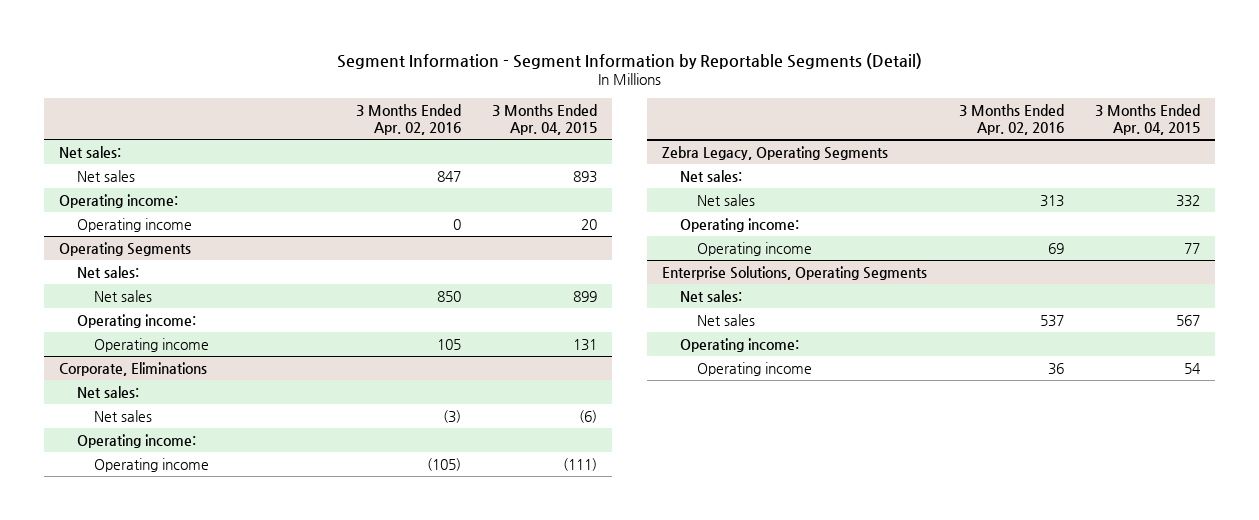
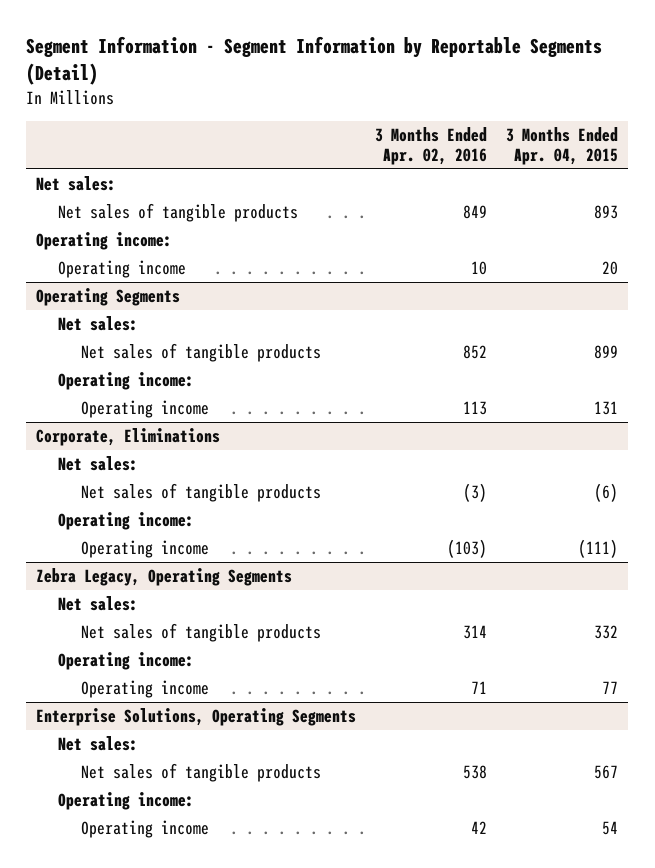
[76,169,135,182] Net sales -> [58,203,299,223] Net sales of tangible products
[436,170,461,182] 847 -> [463,205,488,220] 849
[452,218,461,230] 0 -> [471,261,488,276] 10
[93,289,152,302] Net sales -> [80,343,321,363] Net sales of tangible products
[436,290,461,302] 850 -> [463,345,488,360] 852
[436,338,461,350] 105 -> [463,401,488,416] 113
[93,409,152,422] Net sales -> [80,483,321,503] Net sales of tangible products
[426,457,461,471] (105) -> [447,539,488,559] (103)
[696,193,755,206] Net sales -> [80,623,321,643] Net sales of tangible products
[1039,194,1064,207] 313 -> [463,625,488,640] 314
[1047,242,1064,254] 69 -> [471,681,488,695] 71
[696,313,755,326] Net sales -> [80,763,321,783] Net sales of tangible products
[1039,314,1064,327] 537 -> [463,765,488,780] 538
[1047,362,1064,375] 36 -> [471,821,488,835] 42

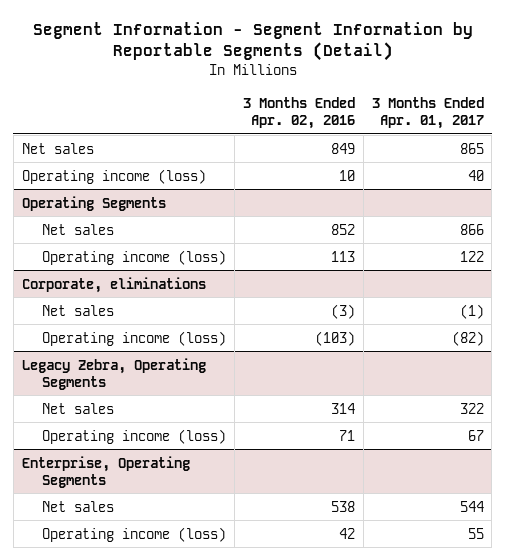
[506,126,619,165] 3 Months Ended Apr. 04, 2015 -> none
none -> [371,96,484,129] 3 Months Ended Apr. 01, 2017
[36,176,117,192] Net sales: -> none
[36,232,173,251] Operating income: -> none
[58,203,299,223] Net sales of tangible products -> [21,142,94,154] Net sales
[58,260,187,279] Operating income -> [21,168,206,184] Operating income (loss)
[58,316,139,332] Net sales: -> none
[58,372,195,391] Operating income: -> none
[58,456,139,472] Net sales: -> none
[58,512,195,531] Operating income: -> none
[58,596,139,612] Net sales: -> none
[58,652,195,671] Operating income: -> none
[58,736,139,752] Net sales: -> none
[58,792,195,811] Operating income: -> none
[80,343,321,363] Net sales of tangible products -> [41,223,114,235] Net sales
[80,400,209,419] Operating income -> [41,249,226,265] Operating income (loss)
[36,428,221,447] Corporate, Eliminations -> [21,276,206,293] Corporate, eliminations
[80,483,321,503] Net sales of tangible products -> [41,304,114,316] Net sales
[80,540,209,559] Operating income -> [41,330,226,346] Operating income (loss)
[36,568,293,587] Zebra Legacy, Operating Segments -> [21,357,206,390] Legacy Zebra, Operating Segments
[80,623,321,643] Net sales of tangible products -> [41,402,114,414] Net sales
[80,680,209,699] Operating income -> [41,428,226,444] Operating income (loss)
[36,708,357,727] Enterprise Solutions, Operating Segments -> [21,455,190,488] Enterprise, Operating Segments
[80,763,321,783] Net sales of tangible products -> [41,500,114,512] Net sales
[80,820,209,839] Operating income -> [41,526,226,542] Operating income (loss)

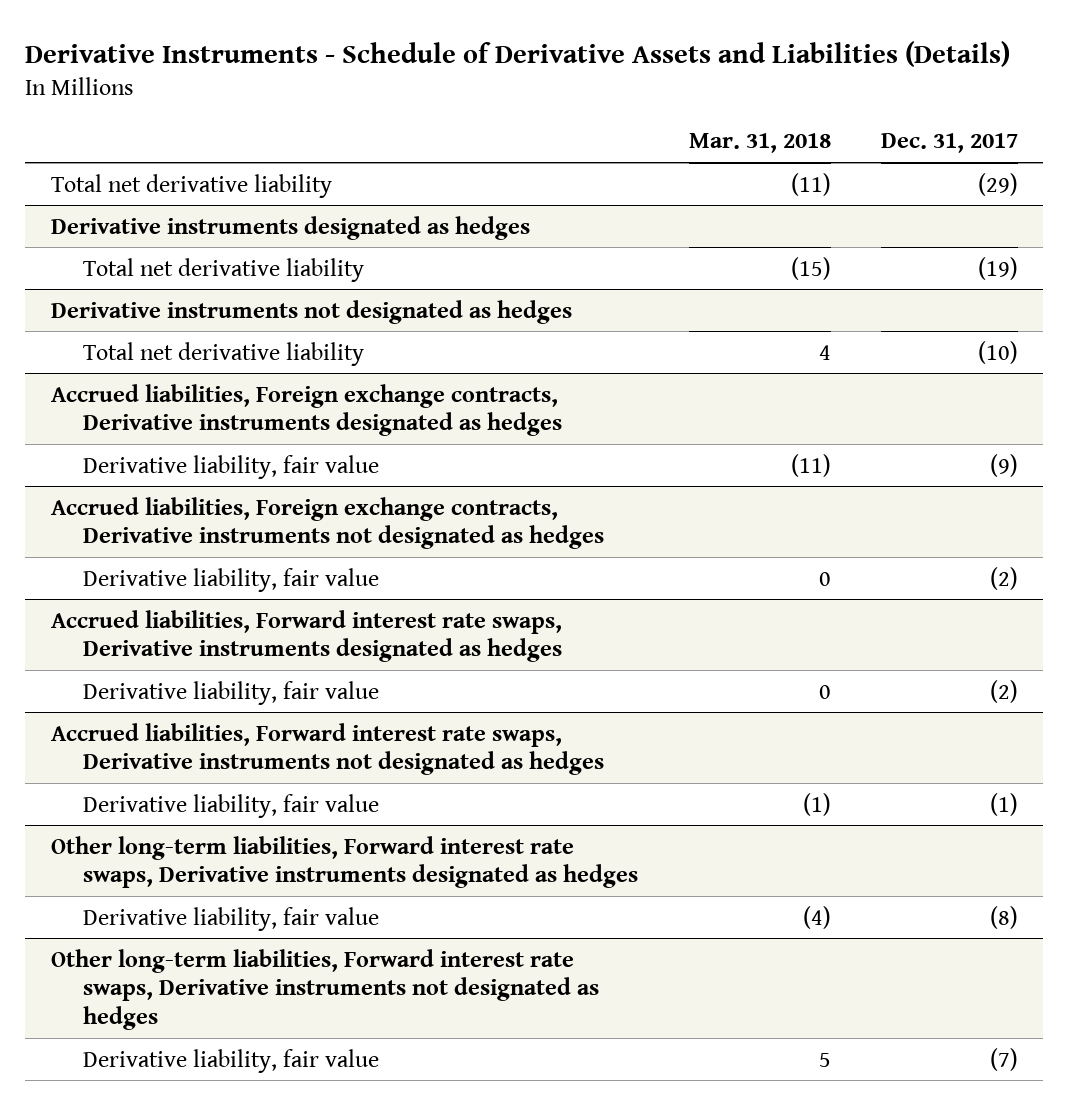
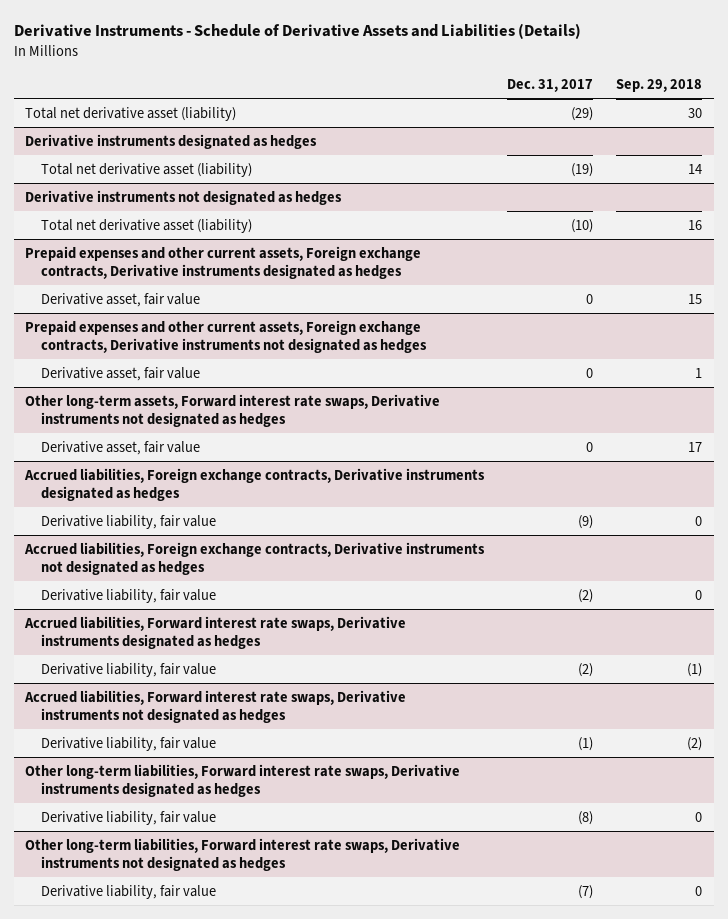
[688,133,831,154] Mar. 31, 2018 -> none
none -> [616,78,703,92] Sep. 29, 2018
[50,173,332,198] Total net derivative liability -> [25,106,237,121] Total net derivative asset (liability)
[83,257,365,282] Total net derivative liability -> [41,162,253,177] Total net derivative asset (liability)
[83,341,365,366] Total net derivative liability -> [41,218,253,233] Total net derivative asset (liability)
none -> [25,245,422,279] Prepaid expenses and other current assets, Foreign exchange contracts, Derivative instruments designated as hedges
none -> [41,292,201,307] Derivative asset, fair value
none -> [25,319,428,353] Prepaid expenses and other current assets, Foreign exchange contracts, Derivative instruments not designated as hedges
none -> [41,366,201,381] Derivative asset, fair value
none -> [25,393,441,427] Other long-term assets, Forward interest rate swaps, Derivative instruments not designated as hedges
none -> [41,440,201,455] Derivative asset, fair value

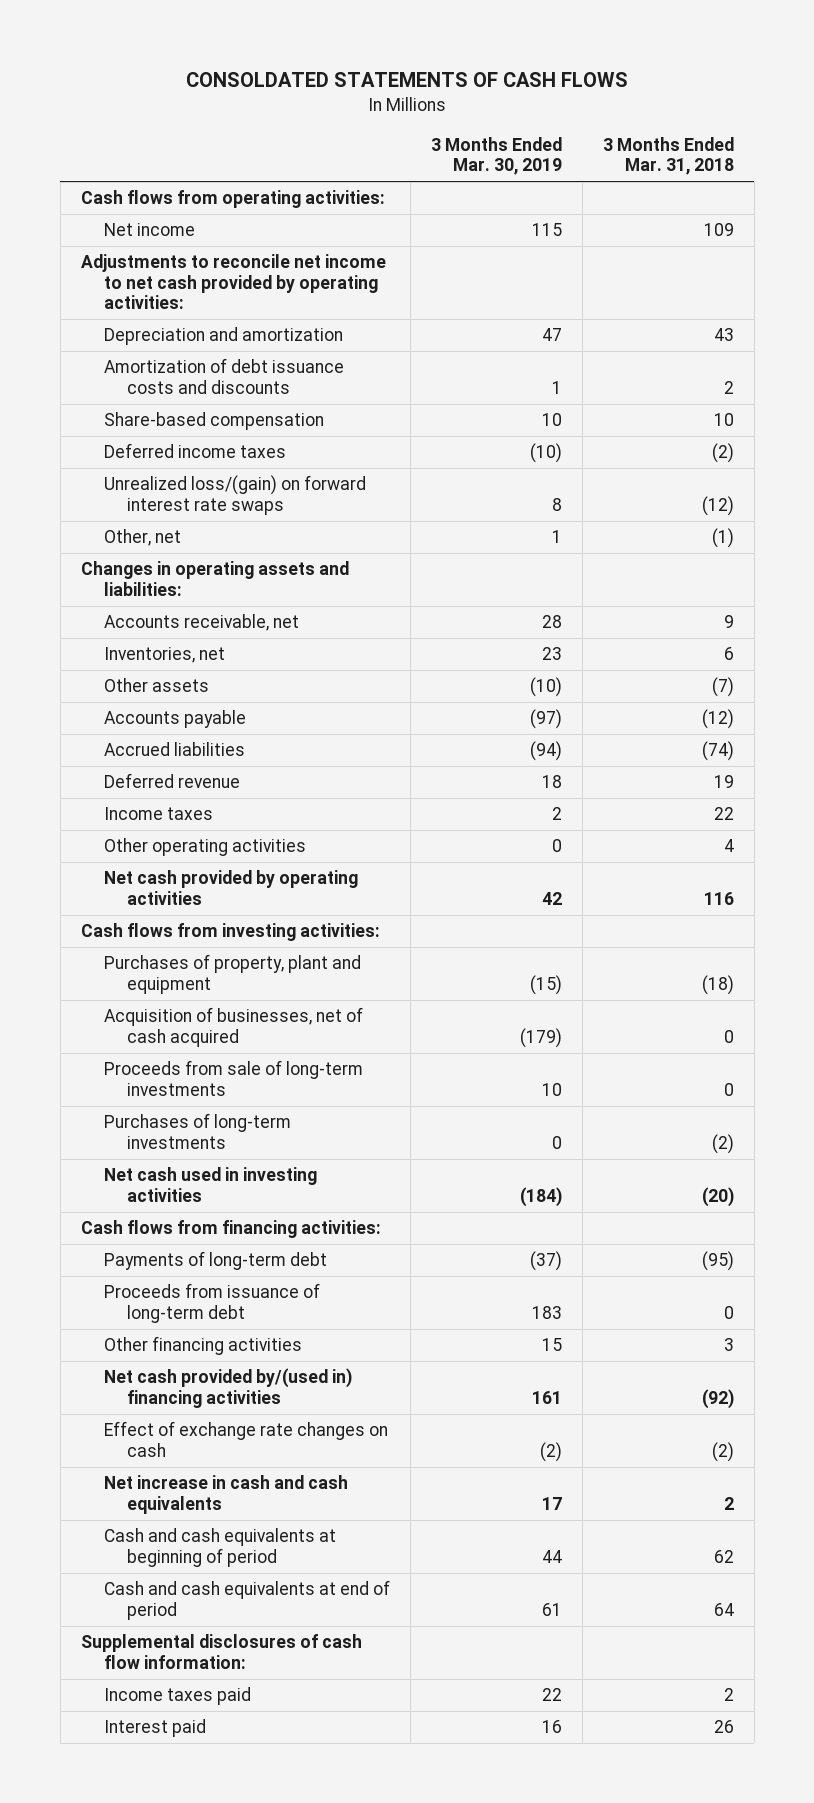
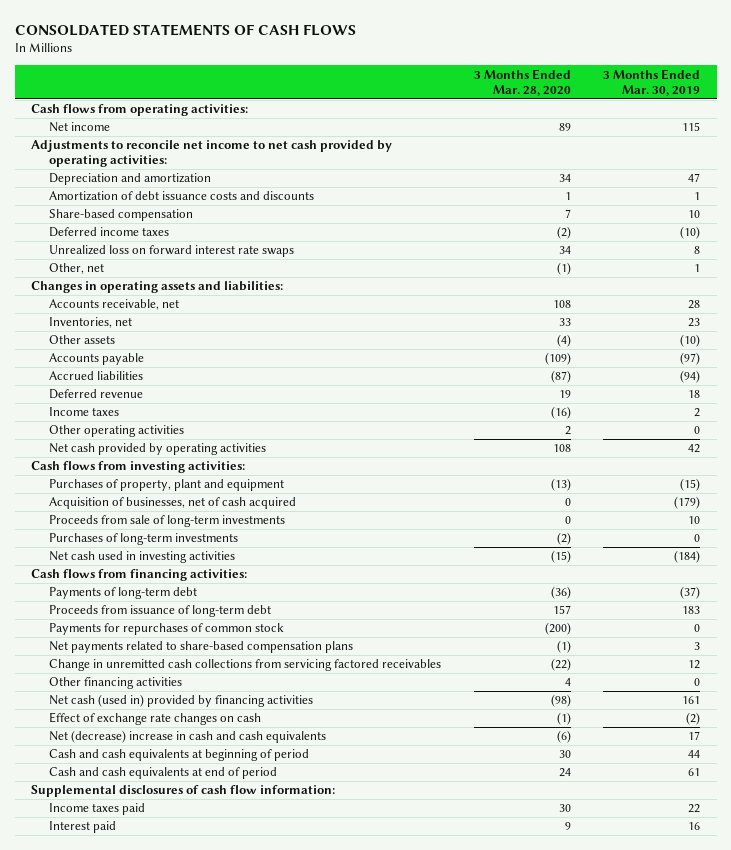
[602,136,734,176] 3 Months Ended Mar. 31, 2018 -> none
none -> [473,68,571,96] 3 Months Ended Mar. 28, 2020
[103,475,366,515] Unrealized loss/(gain) on forward interest rate swaps -> [49,245,295,258] Unrealized loss on forward interest rate swaps
none -> [49,623,285,636] Payments for repurchases of common stock
none -> [49,641,354,654] Net payments related to share-based compensation plans
none -> [49,659,442,672] Change in unremitted cash collections from servicing factored receivables
[541,1338,562,1352] 15 -> [694,678,701,687] 0
[103,1368,352,1408] Net cash provided by/(used in) financing activities -> [49,694,314,708] Net cash (used in) provided by financing activities
[103,1475,348,1514] Net increase in cash and cash equivalents -> [49,730,327,744] Net (decrease) increase in cash and cash equivalents

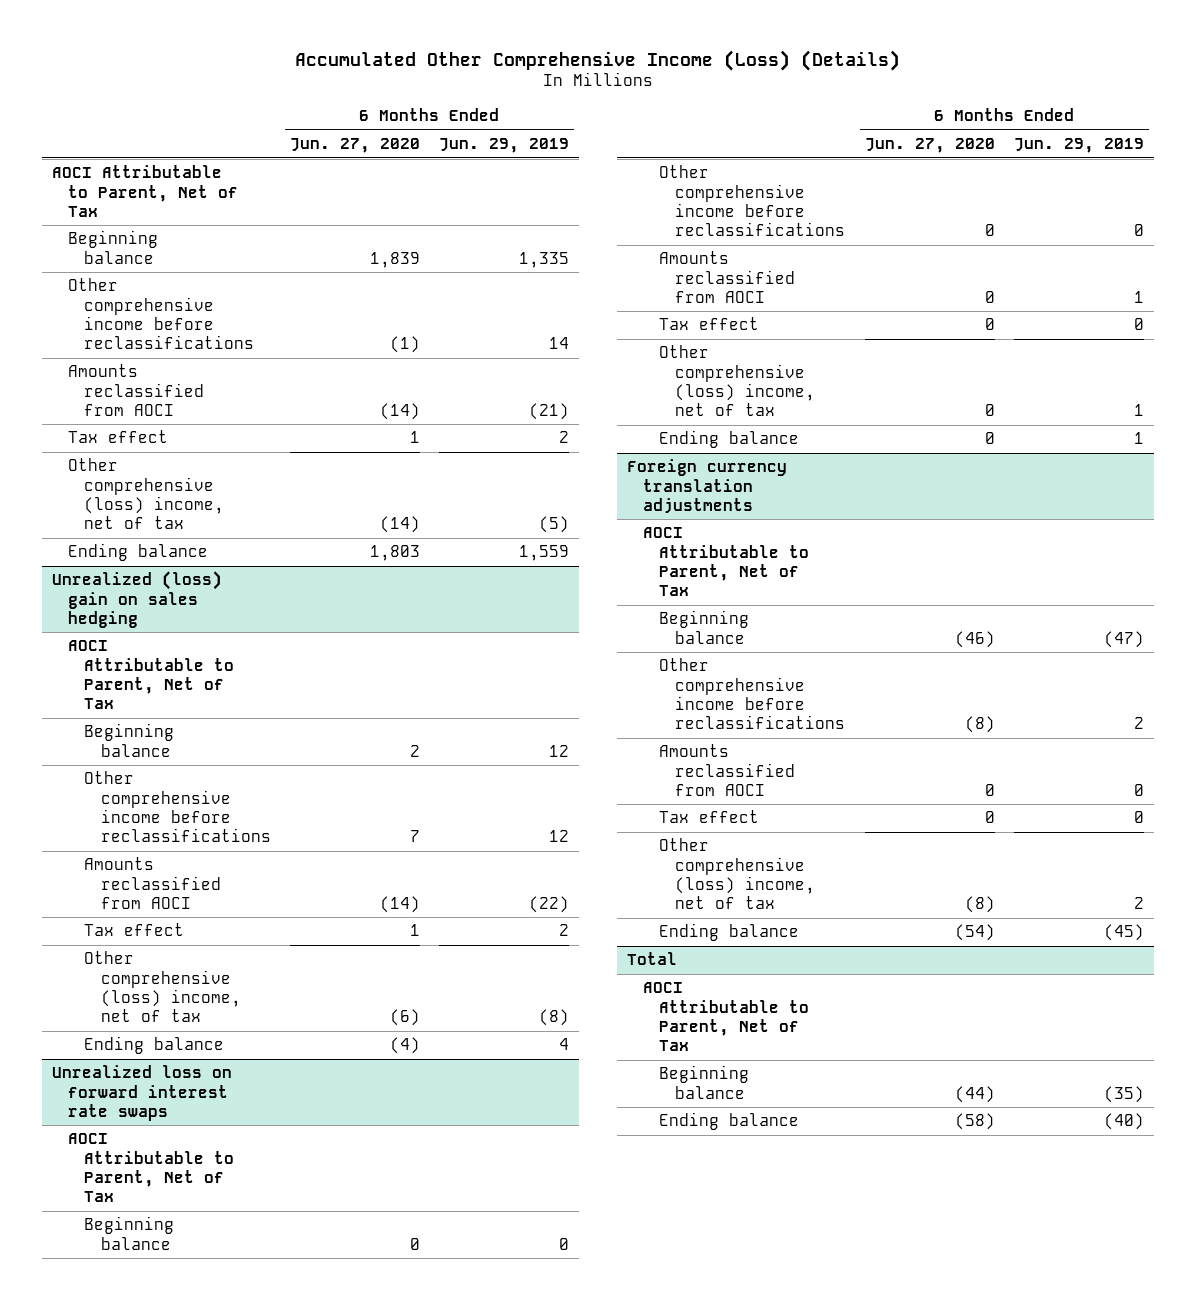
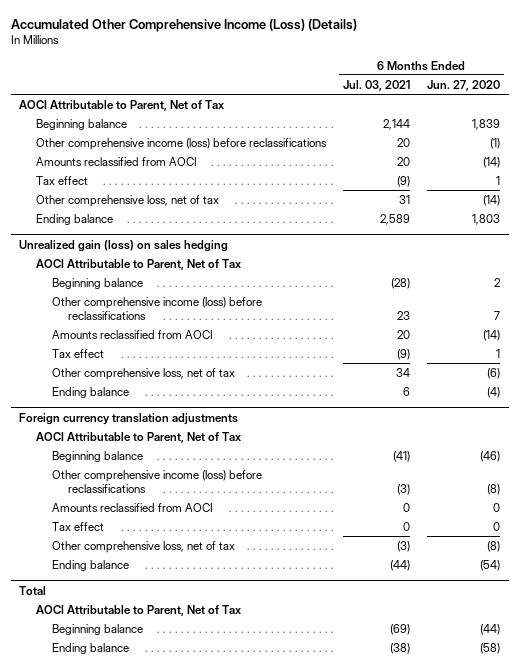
[439,138,570,154] Jun. 29, 2019 -> none
none -> [342,79,410,91] Jul. 03, 2021
[67,278,255,349] Other comprehensive income before reclassifications -> [35,137,327,150] Other comprehensive income (loss) before reclassifications
[67,458,225,529] Other comprehensive (loss) income, net of tax -> [35,194,219,207] Other comprehensive loss, net of tax
[51,571,222,628] Unrealized (loss) gain on sales hedging -> [19,239,229,252] Unrealized gain (loss) on sales hedging
[84,771,271,842] Other comprehensive income before reclassifications -> [51,296,262,320] Other comprehensive income (loss) before reclassifications
[84,951,241,1022] Other comprehensive (loss) income, net of tax -> [51,367,235,380] Other comprehensive loss, net of tax
[51,1065,232,1121] Unrealized loss on forward interest rate swaps -> none
[67,1133,235,1202] AOCI Attributable to Parent, Net of Tax -> none
[84,1216,175,1250] Beginning balance -> none
[659,165,846,236] Other comprehensive income before reclassifications -> none
[659,251,796,303] Amounts reclassified from AOCI -> none
[659,317,760,331] Tax effect -> none
[659,345,816,416] Other comprehensive (loss) income, net of tax -> none
[659,430,800,449] Ending balance -> none
[659,658,846,729] Other comprehensive income before reclassifications -> [51,469,262,493] Other comprehensive income (loss) before reclassifications
[659,838,816,909] Other comprehensive (loss) income, net of tax -> [51,540,235,553] Other comprehensive loss, net of tax

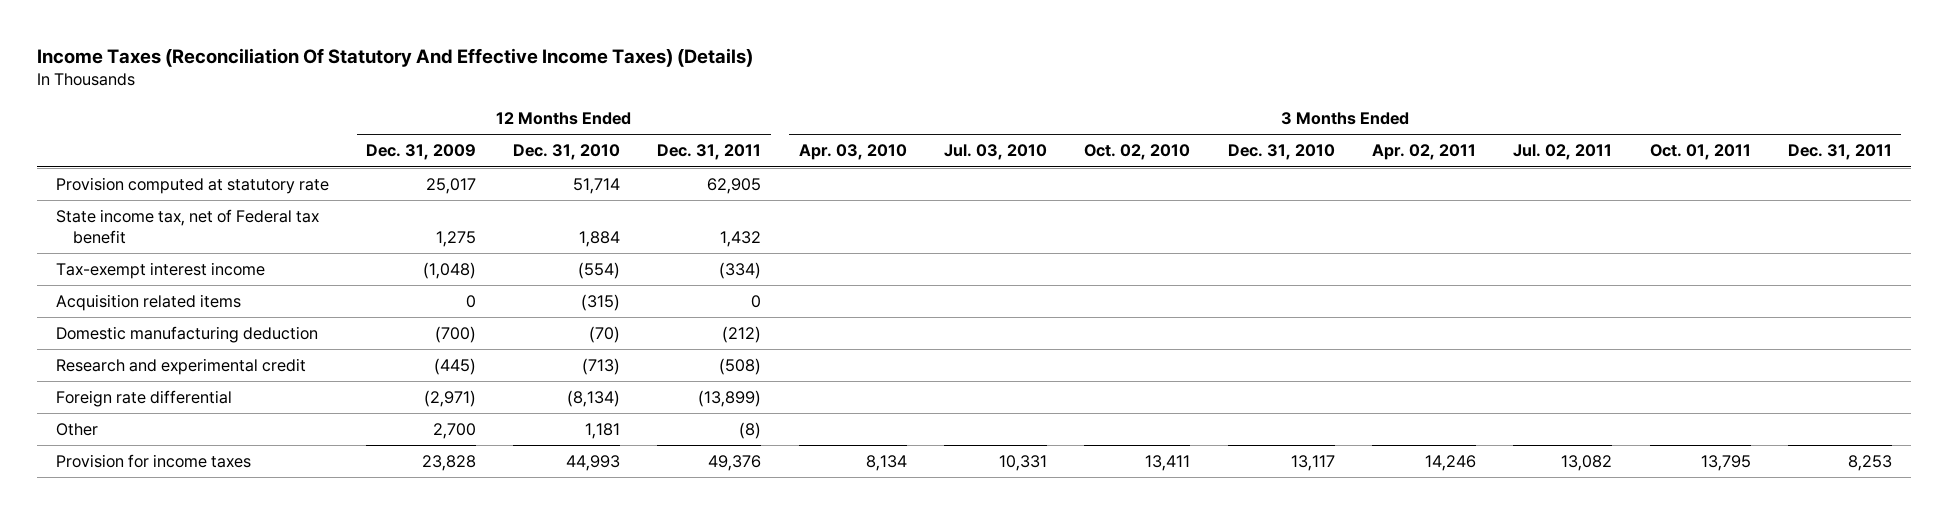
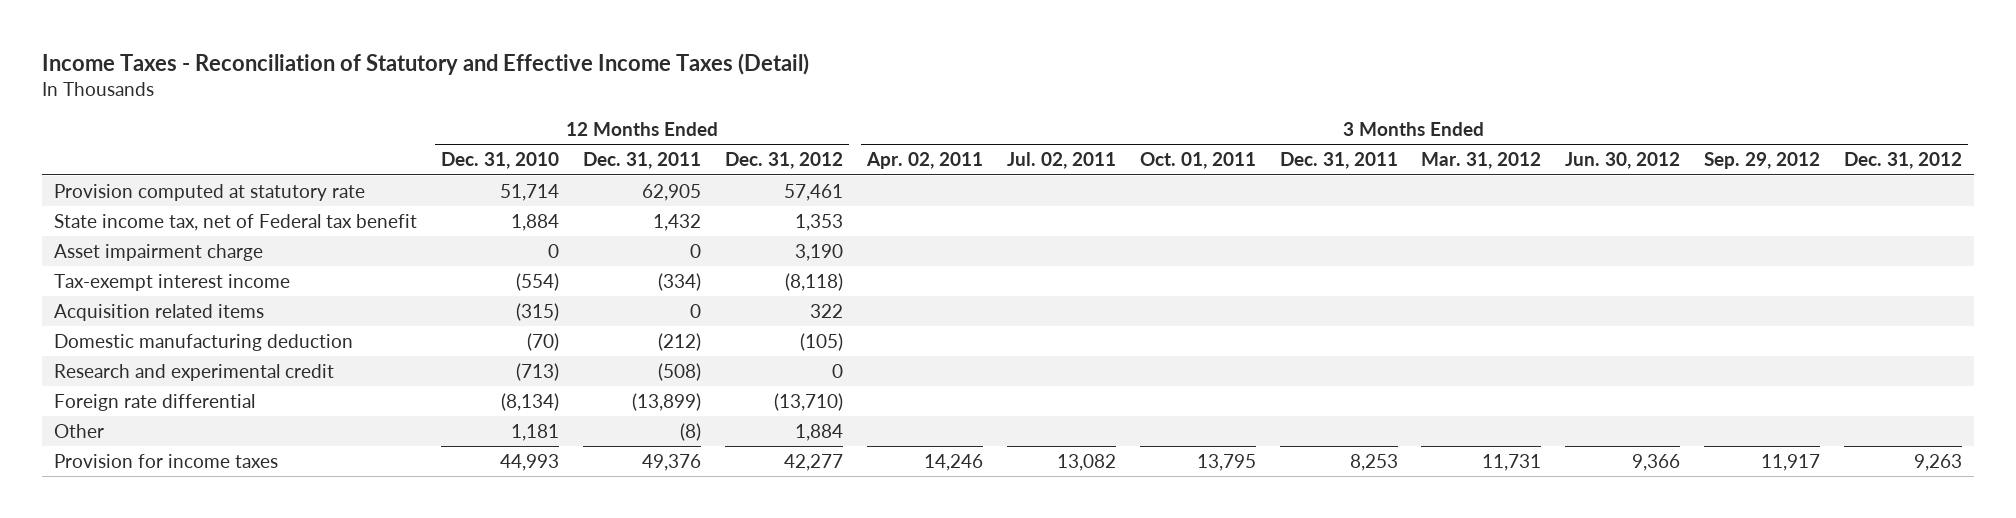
[36,47,753,67] Income Taxes (Reconciliation Of Statutory And Effective Income Taxes) (Details) -> [42,53,810,76] Income Taxes - Reconciliation of Statutory and Effective Income Taxes (Detail)
[365,144,476,161] Dec. 31, 2009 -> none
[798,144,907,161] Apr. 03, 2010 -> none
[944,144,1048,161] Jul. 03, 2010 -> none
[1084,144,1191,161] Oct. 02, 2010 -> none
[1227,144,1335,161] Dec. 31, 2010 -> none
none -> [724,152,843,170] Dec. 31, 2012
none -> [1421,152,1542,170] Mar. 31, 2012
none -> [1565,152,1681,170] Jun. 30, 2012
none -> [1704,152,1821,170] Sep. 29, 2012
none -> [1844,152,1963,170] Dec. 31, 2012
none -> [54,243,264,261] Asset impairment charge

